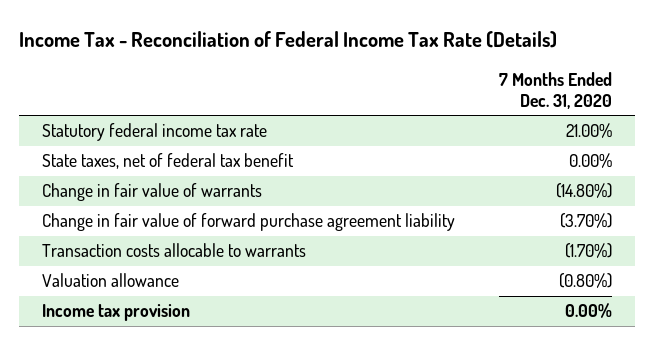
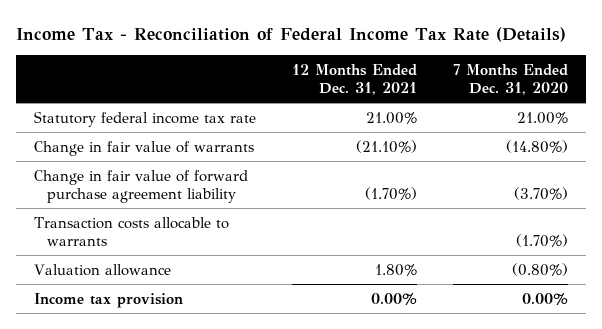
none -> [292,63,418,96] 12 Months Ended Dec. 31, 2021
[41,153,294,170] State taxes, net of federal tax benefit -> none

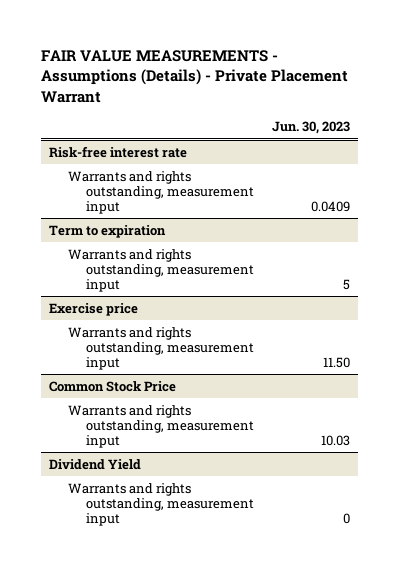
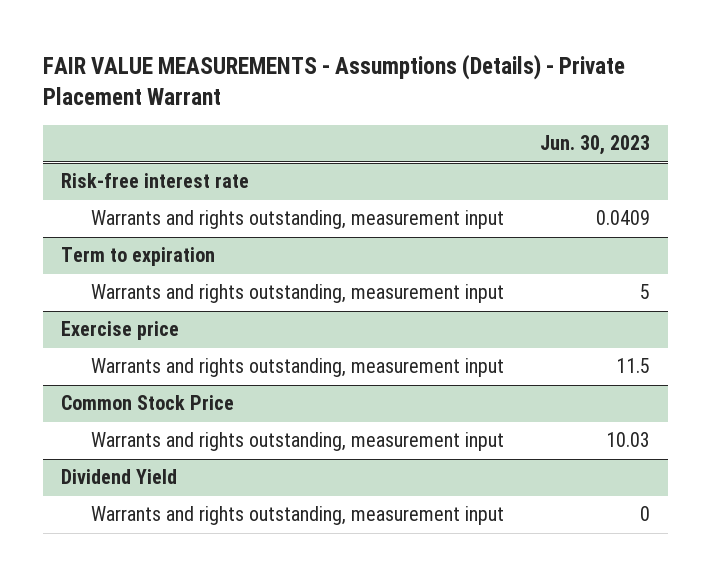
[322,357,350,369] 11.50 -> [615,358,650,374] 11.5

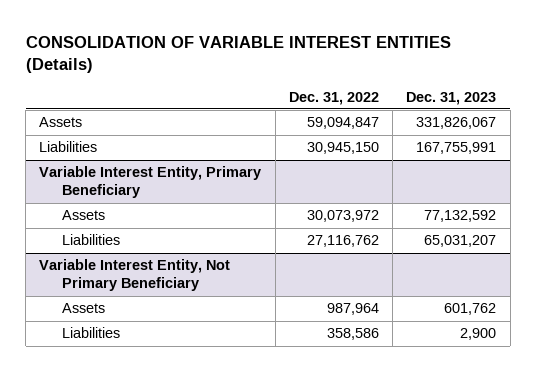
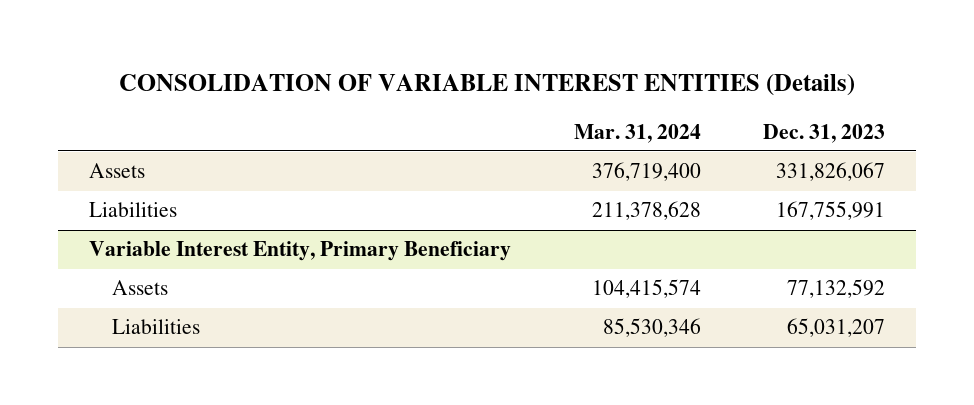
[288,91,379,105] Dec. 31, 2022 -> none
none -> [573,123,701,143] Mar. 31, 2024
[39,259,231,292] Variable Interest Entity, Not Primary Beneficiary -> none
[61,303,105,314] Assets -> none
[61,327,120,339] Liabilities -> none

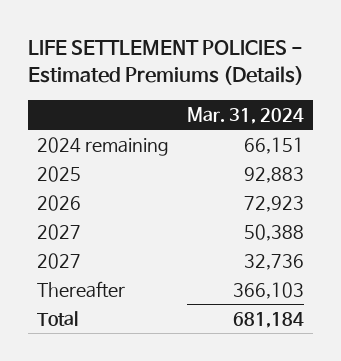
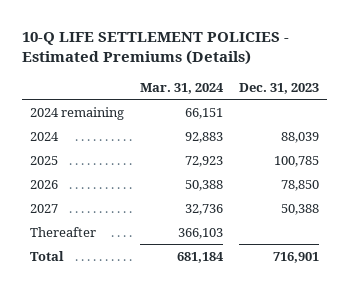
[28,40,305,86] LIFE SETTLEMENT POLICIES - Estimated Premiums (Details) -> [22,32,290,66] 10-Q LIFE SETTLEMENT POLICIES - Estimated Premiums (Details)
none -> [238,83,319,95] Dec. 31, 2023
[37,223,82,240] 2027 -> none
none -> [30,131,60,141] 2024
[243,166,304,183] 92,883 -> [184,155,223,167] 72,923
[243,195,304,212] 72,923 -> [184,179,223,191] 50,388

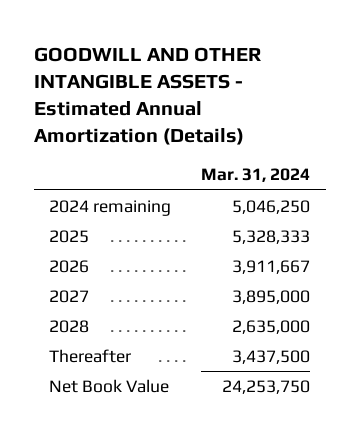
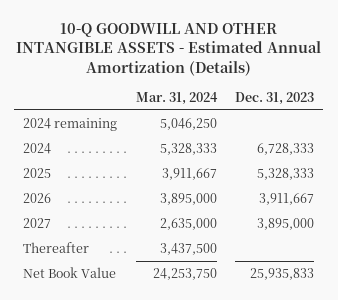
[33,46,261,146] GOODWILL AND OTHER INTANGIBLE ASSETS - Estimated Annual Amortization (Details) -> [15,22,321,76] 10-Q GOODWILL AND OTHER INTANGIBLE ASSETS - Estimated Annual Amortization (Details)
none -> [235,92,315,106] Dec. 31, 2023
[48,319,89,333] 2028 -> none
none -> [23,142,52,154] 2024
[232,229,311,244] 5,328,333 -> [161,167,217,180] 3,911,667
[232,259,311,274] 3,911,667 -> [159,192,217,205] 3,895,000
[232,289,311,304] 3,895,000 -> [159,217,217,230] 2,635,000

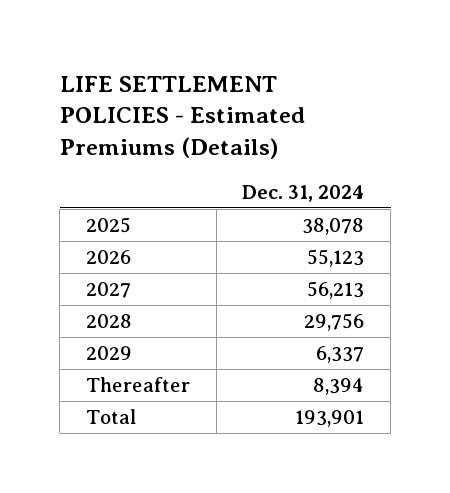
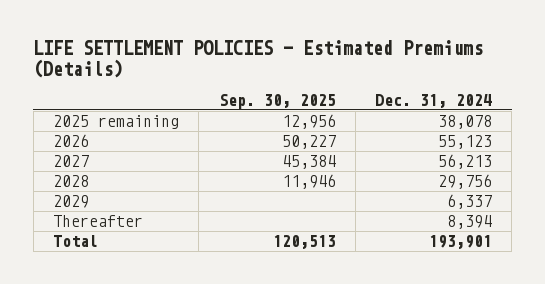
none -> [218,93,336,109] Sep. 30, 2025
[85,217,131,234] 2025 -> [53,115,180,130] 2025 remaining

